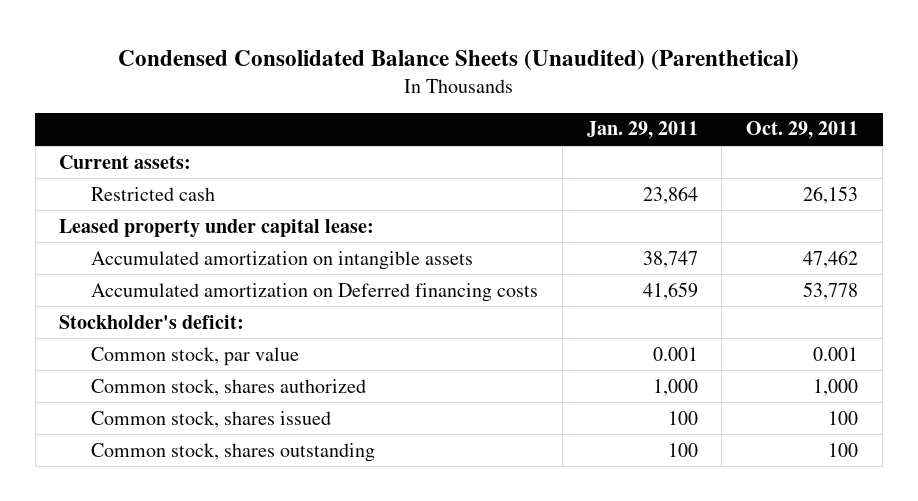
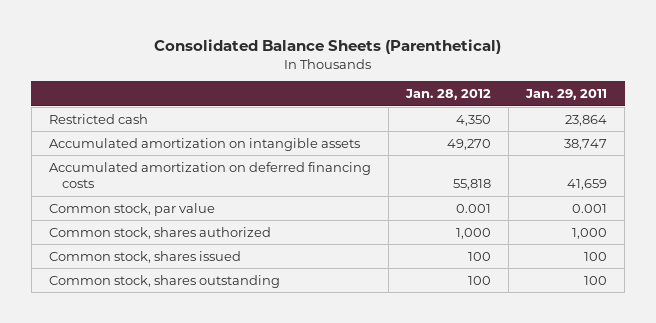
[117,50,799,71] Condensed Consolidated Balance Sheets (Unaudited) (Parenthetical) -> [154,39,502,55] Consolidated Balance Sheets (Parenthetical)
[746,121,859,140] Oct. 29, 2011 -> none
none -> [405,89,492,101] Jan. 28, 2012
[59,154,192,169] Current assets: -> none
[59,218,375,238] Leased property under capital lease: -> none
[59,314,245,329] Stockholder's deficit: -> none
[91,282,539,302] Accumulated amortization on Deferred financing costs -> [48,161,371,189] Accumulated amortization on deferred financing costs

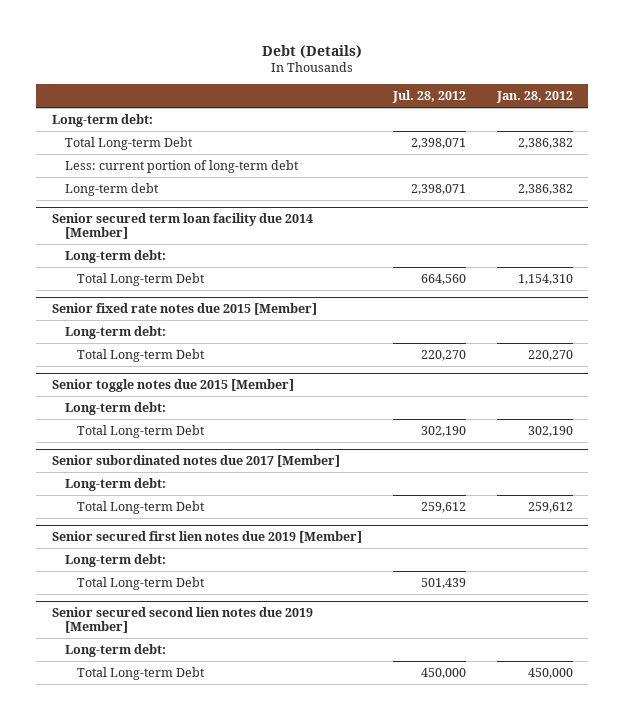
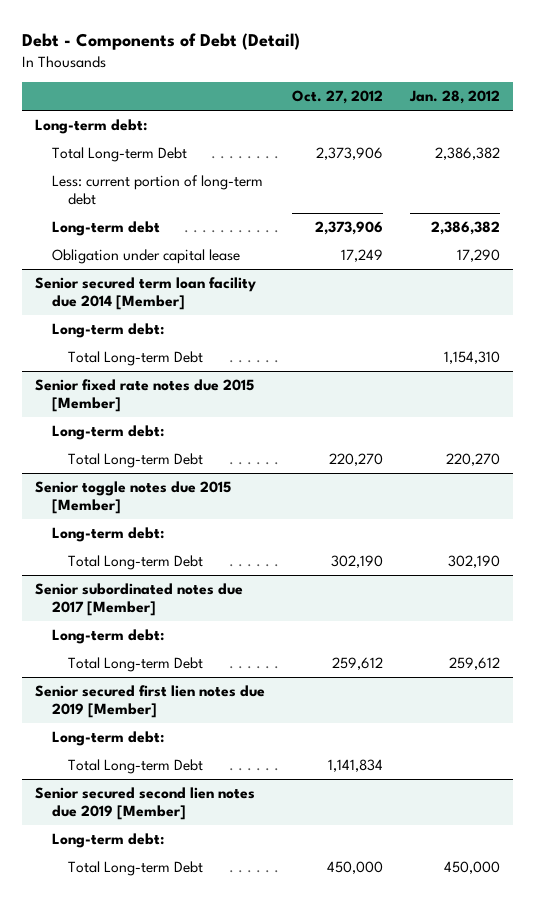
[262,44,363,58] Debt (Details) -> [22,33,301,51] Debt - Components of Debt (Detail)
[391,90,466,104] Jul. 28, 2012 -> none
none -> [292,90,384,105] Oct. 27, 2012
none -> [51,248,240,264] Obligation under capital lease

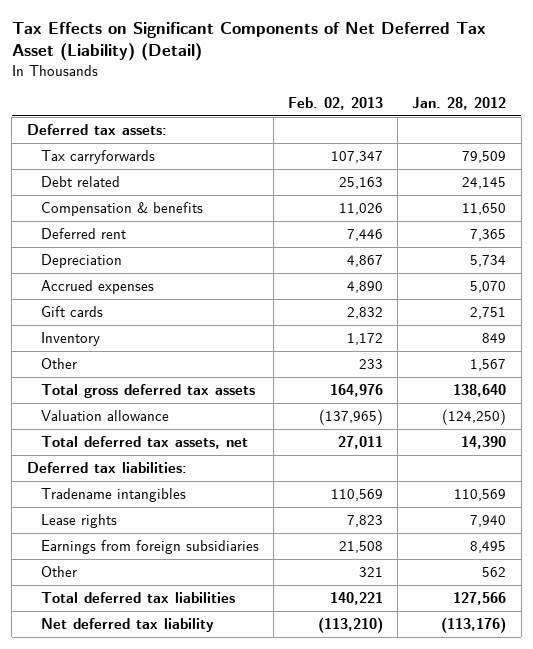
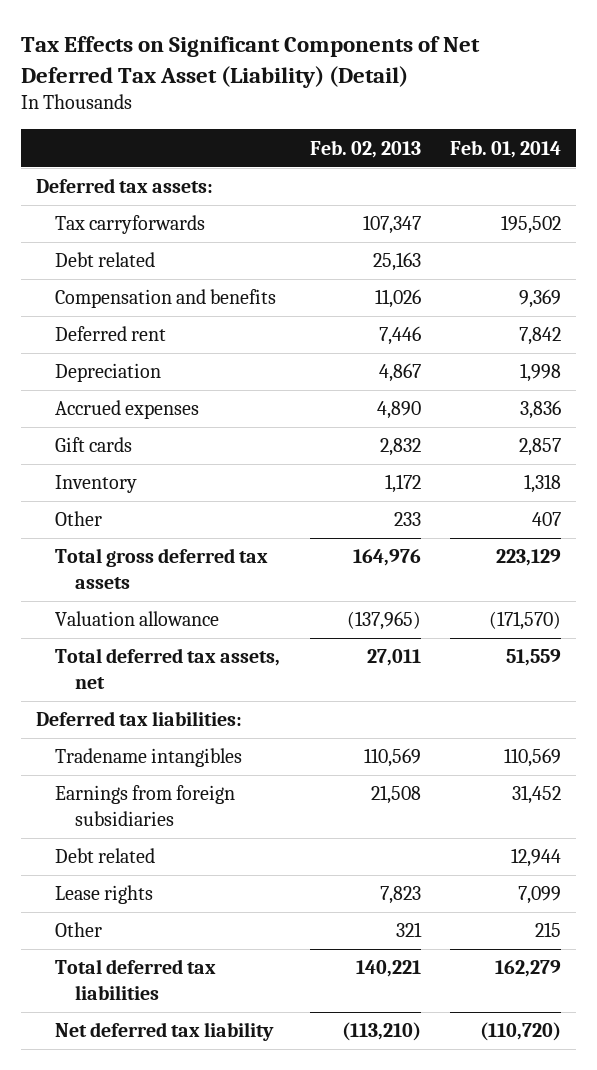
[412,96,507,110] Jan. 28, 2012 -> none
none -> [449,139,561,158] Feb. 01, 2014
[40,202,203,217] Compensation & benefits -> [55,289,277,309] Compensation and benefits
none -> [55,848,156,864] Debt related
[40,514,117,529] Lease rights -> [55,885,154,905] Lease rights

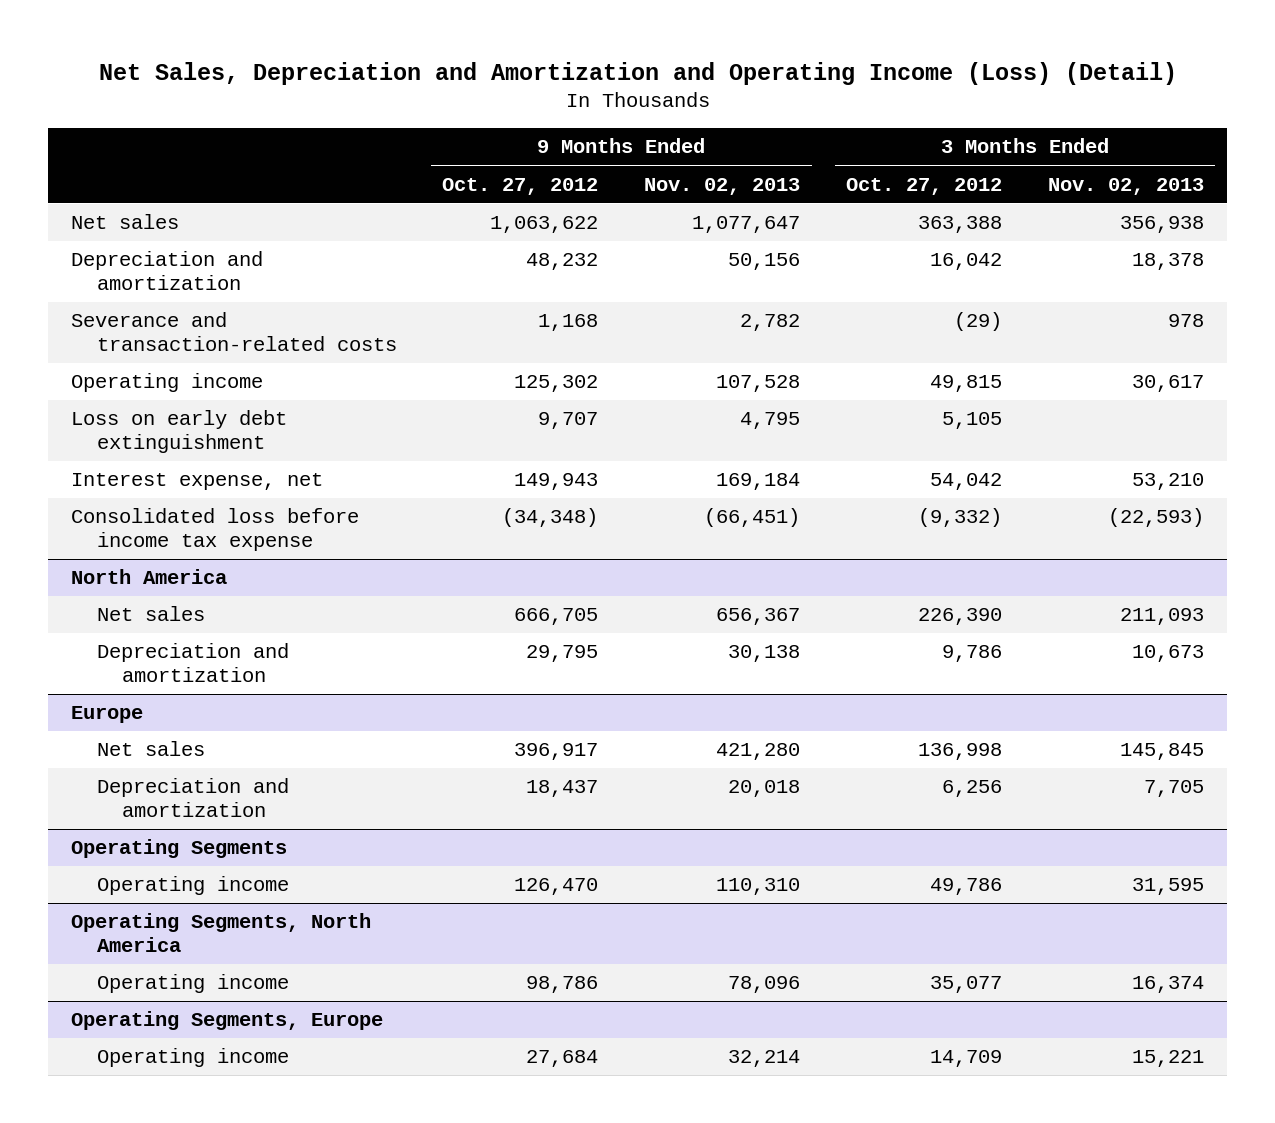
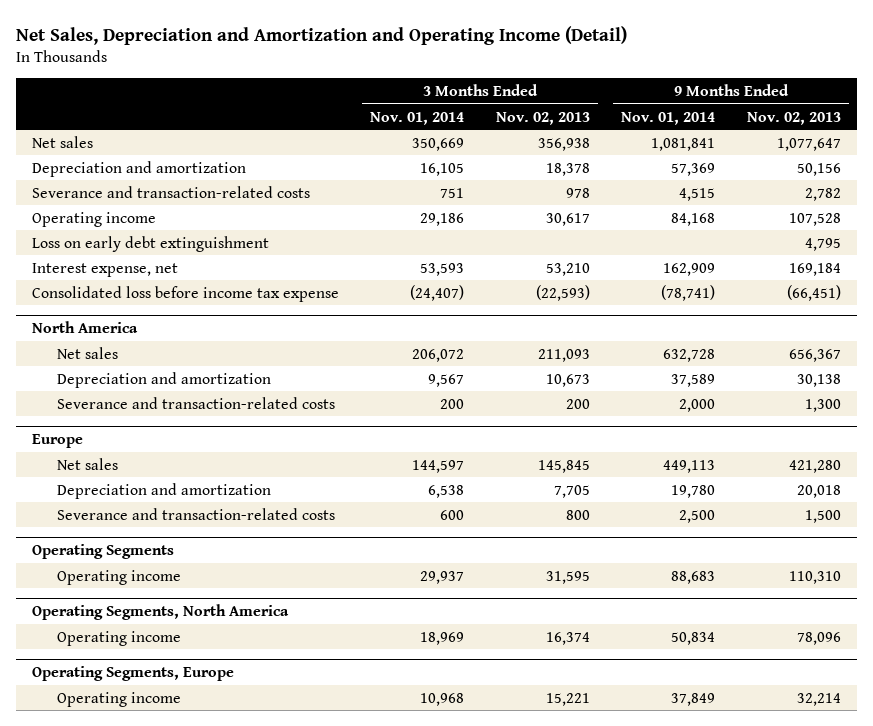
[98,61,1177,85] Net Sales, Depreciation and Amortization and Operating Income (Loss) (Detail) -> [15,25,627,45] Net Sales, Depreciation and Amortization and Operating Income (Detail)
[442,177,599,195] Oct. 27, 2012 -> none
[846,177,1003,195] Oct. 27, 2012 -> none
none -> [370,111,465,125] Nov. 01, 2014
none -> [621,111,716,125] Nov. 01, 2014
none -> [56,396,335,409] Severance and transaction-related costs
none -> [56,507,335,520] Severance and transaction-related costs

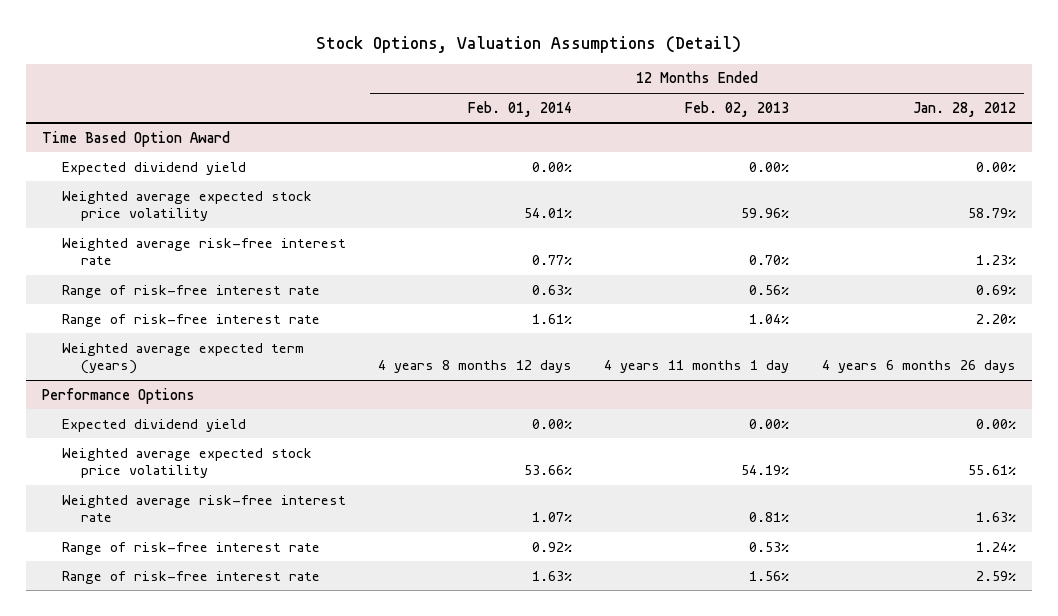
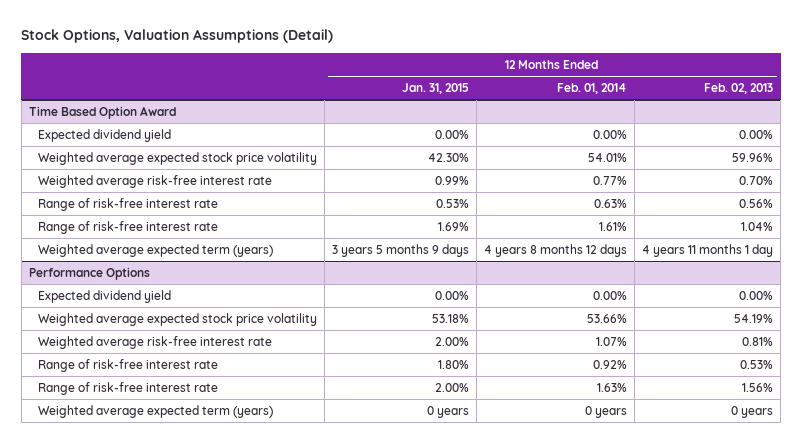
[912,101,1016,117] Jan. 28, 2012 -> none
none -> [401,83,469,95] Jan. 31, 2015
none -> [37,405,273,419] Weighted average expected term (years)

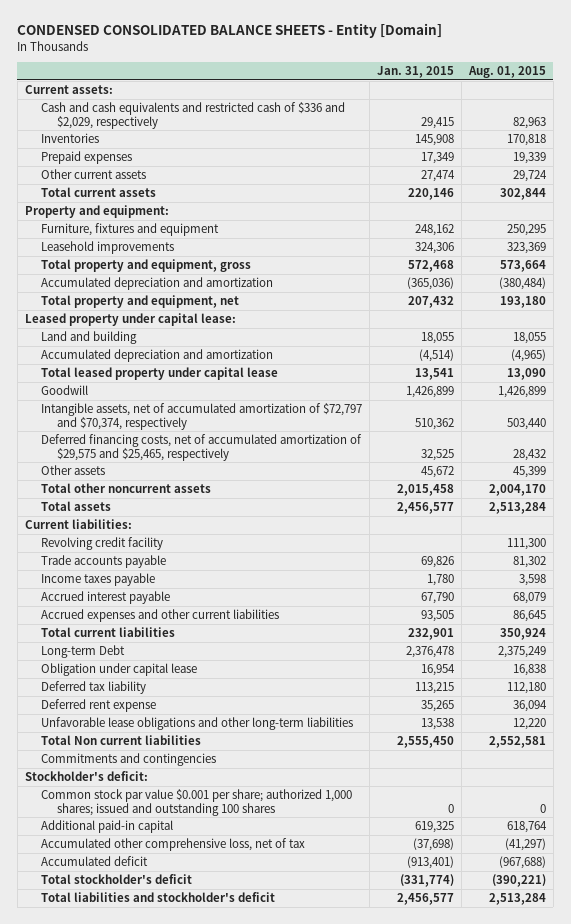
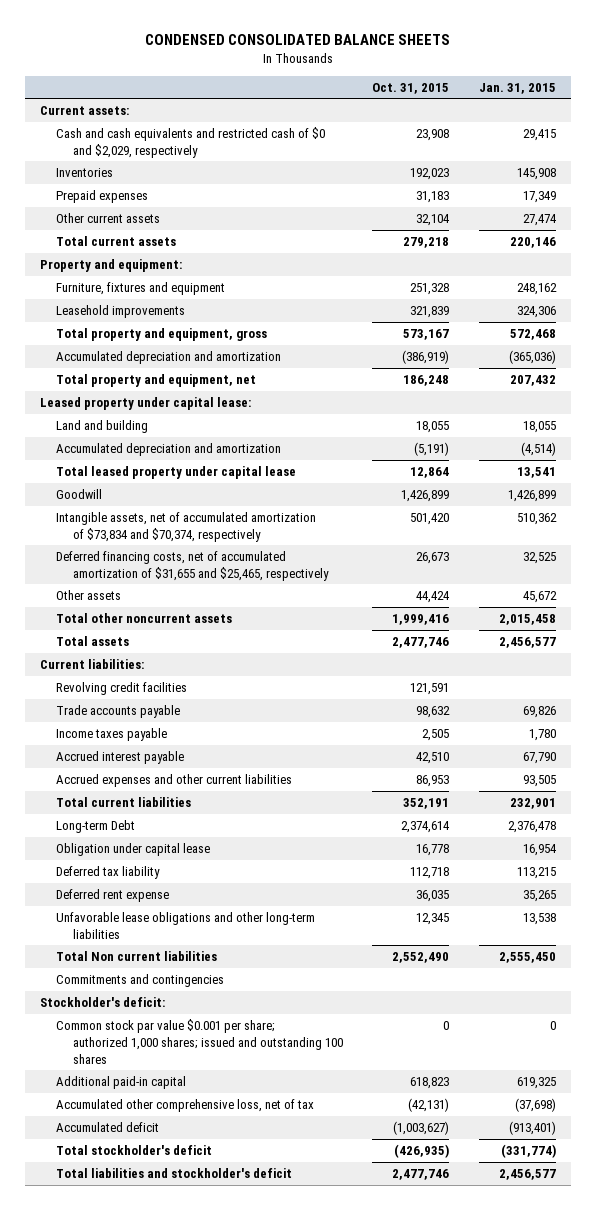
[17,23,443,39] CONDENSED CONSOLIDATED BALANCE SHEETS - Entity [Domain] -> [144,34,450,46] CONDENSED CONSOLIDATED BALANCE SHEETS
[467,66,546,79] Aug. 01, 2015 -> none
none -> [372,82,450,94] Oct. 31, 2015
[40,102,345,129] Cash and cash equivalents and restricted cash of $336 and $2,029, respectively -> [56,126,326,158] Cash and cash equivalents and restricted cash of $0 and $2,029, respectively
[40,403,362,430] Intangible assets, net of accumulated amortization of $72,797 and $70,374, respectively -> [56,511,317,542] Intangible assets, net of accumulated amortization of $73,834 and $70,374, respectively
[40,434,362,461] Deferred financing costs, net of accumulated amortization of $29,575 and $25,465, respectively -> [56,550,329,581] Deferred financing costs, net of accumulated amortization of $31,655 and $25,465, respectively
[40,537,163,551] Revolving credit facility -> [56,681,188,695] Revolving credit facilities

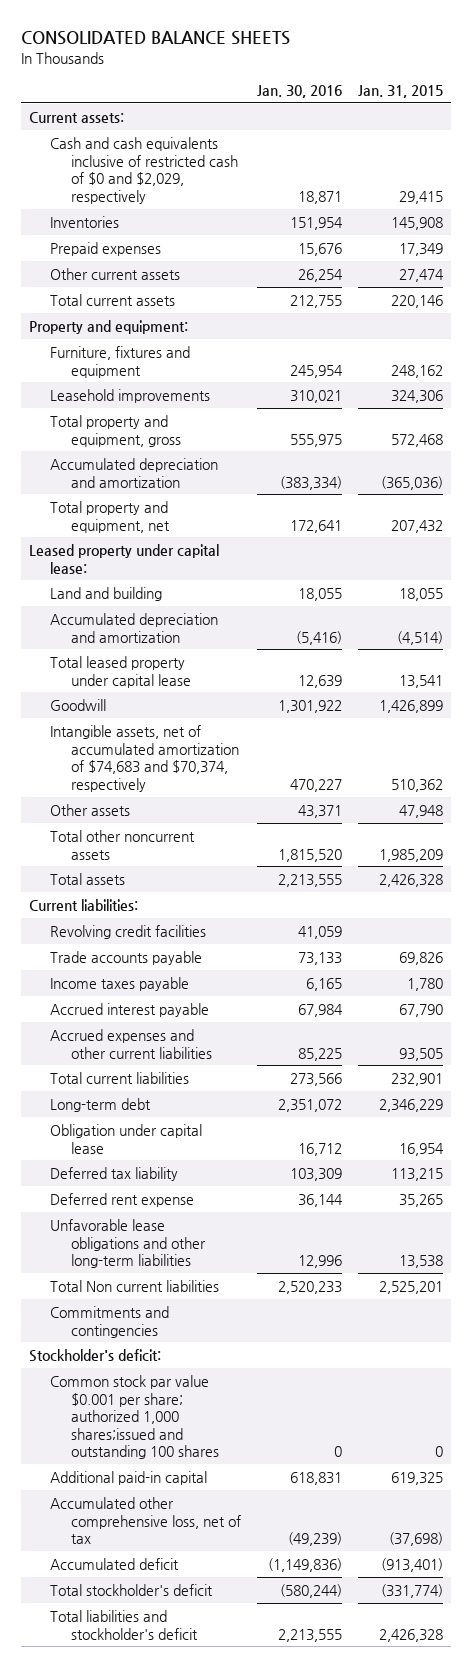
[144,34,450,46] CONDENSED CONSOLIDATED BALANCE SHEETS -> [21,31,291,46] CONSOLIDATED BALANCE SHEETS
[372,82,450,94] Oct. 31, 2015 -> none
none -> [256,84,342,98] Jan. 30, 2016
[56,126,326,158] Cash and cash equivalents and restricted cash of $0 and $2,029, respectively -> [50,136,238,204] Cash and cash equivalents inclusive of restricted cash of $0 and $2,029, respectively
[56,550,329,581] Deferred financing costs, net of accumulated amortization of $31,655 and $25,465, respectively -> none
[56,511,317,542] Intangible assets, net of accumulated amortization of $73,834 and $70,374, respectively -> [50,724,239,792] Intangible assets, net of accumulated amortization of $74,683 and $70,374, respectively
[522,590,557,603] 45,672 -> [399,804,444,818] 47,948
[498,613,556,625] 2,015,458 -> [379,848,444,862] 1,985,209
[498,636,556,648] 2,456,577 -> [379,873,444,887] 2,426,328
[56,819,136,833] Long-term Debt -> [50,1097,152,1112] Long-term debt
[507,820,556,833] 2,376,478 -> [379,1098,444,1112] 2,346,229
[498,951,556,963] 2,555,450 -> [379,1280,444,1294] 2,525,201
[56,1018,343,1064] Common stock par value $0.001 per share; authorized 1,000 shares; issued and outstanding 100 shares -> [50,1374,219,1460] Common stock par value $0.001 per share; authorized 1,000 shares;issued and outstanding 100 shares
[498,1168,556,1180] 2,456,577 -> [379,1628,444,1642] 2,426,328

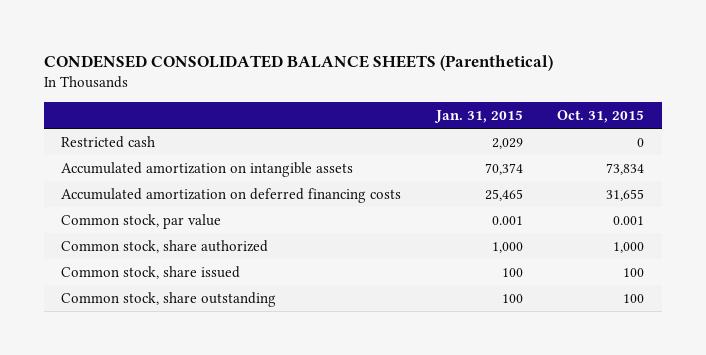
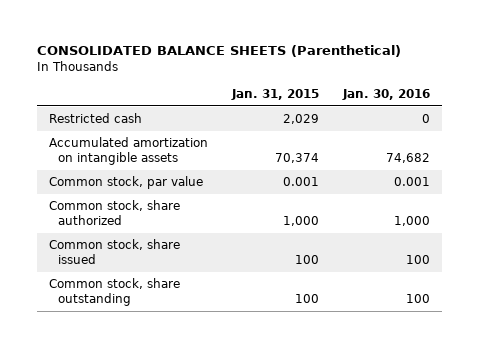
[44,54,554,71] CONDENSED CONSOLIDATED BALANCE SHEETS (Parenthetical) -> [37,45,402,58] CONSOLIDATED BALANCE SHEETS (Parenthetical)
[557,109,645,123] Oct. 31, 2015 -> none
none -> [341,89,430,101] Jan. 30, 2016
[61,187,402,203] Accumulated amortization on deferred financing costs -> none

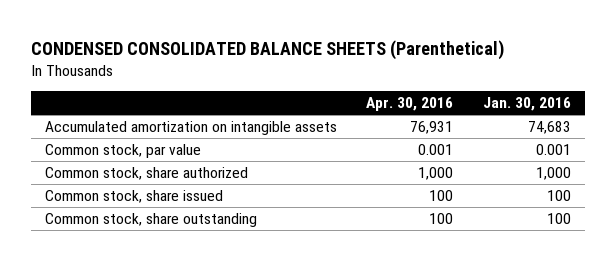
[37,45,402,58] CONSOLIDATED BALANCE SHEETS (Parenthetical) -> [30,39,504,60] CONDENSED CONSOLIDATED BALANCE SHEETS (Parenthetical)
[231,89,320,101] Jan. 31, 2015 -> none
none -> [366,97,454,112] Apr. 30, 2016
[49,113,143,124] Restricted cash -> none
[385,152,430,163] 74,682 -> [527,120,571,134] 74,683

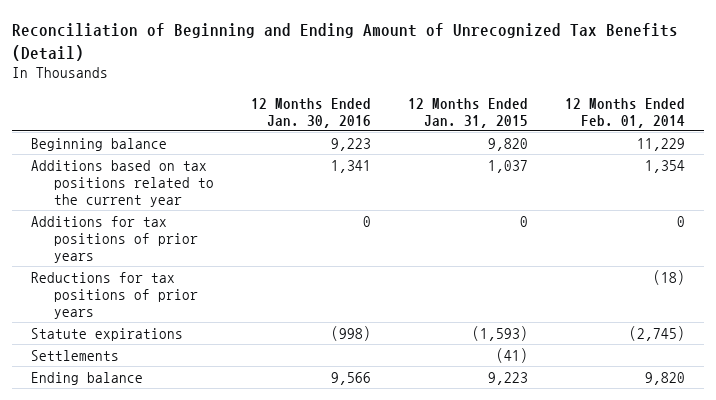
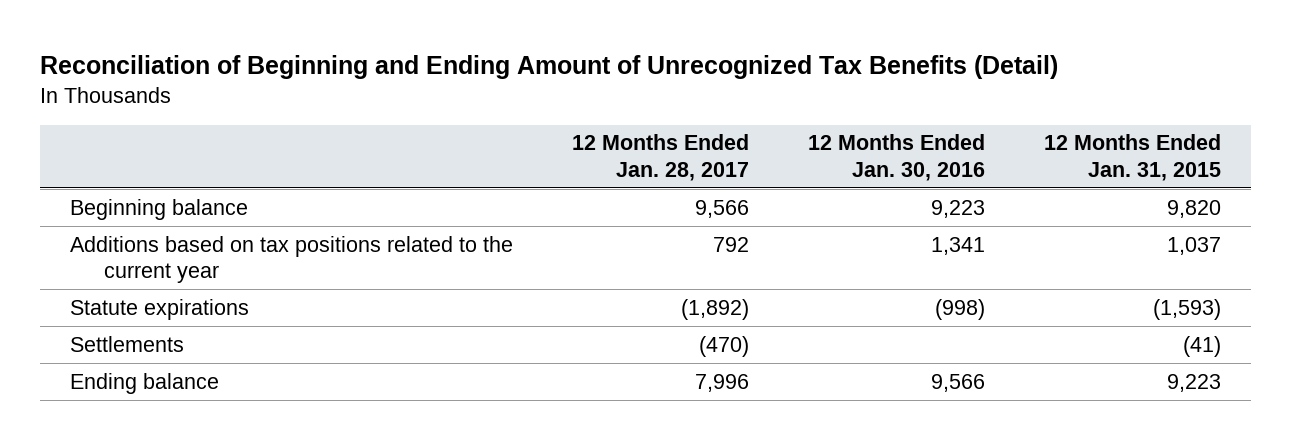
[565,97,686,128] 12 Months Ended Feb. 01, 2014 -> none
none -> [571,134,749,181] 12 Months Ended Jan. 28, 2017
[30,215,198,263] Additions for tax positions of prior years -> none
[30,271,198,319] Reductions for tax positions of prior years -> none

